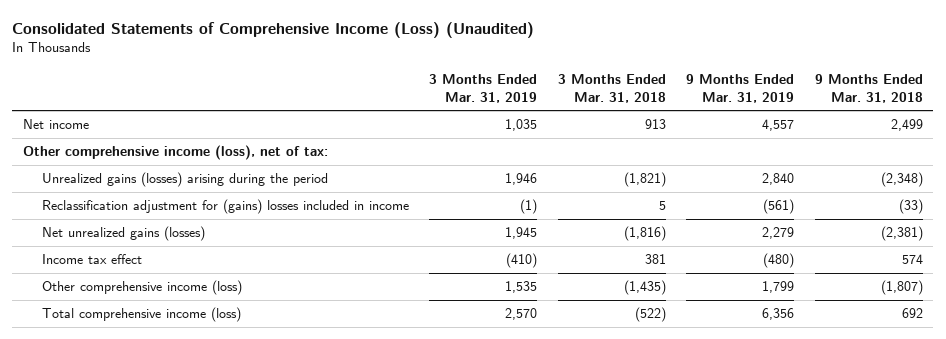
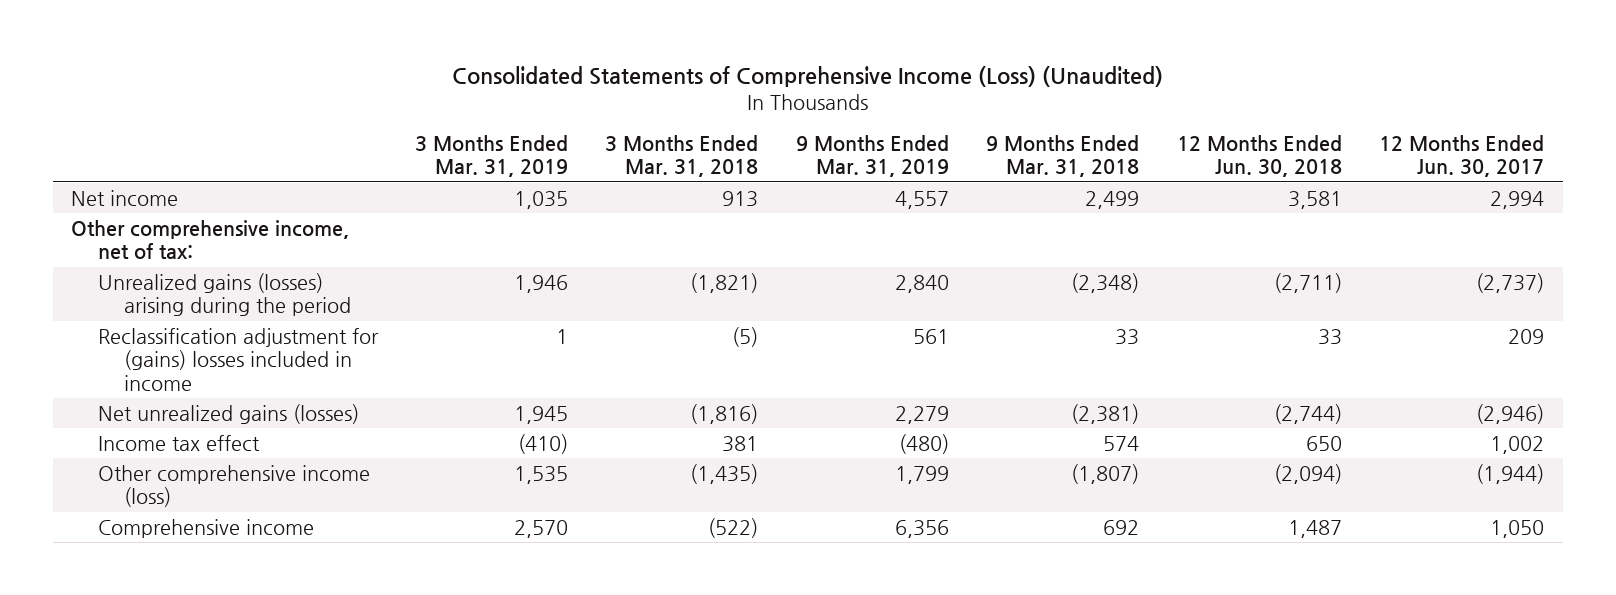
none -> [1176,134,1342,178] 12 Months Ended Jun. 30, 2018
none -> [1379,134,1545,178] 12 Months Ended Jun. 30, 2017
[22,145,328,161] Other comprehensive income (loss), net of tax: -> [71,219,350,260] Other comprehensive income, net of tax:
[520,199,538,215] (1) -> [555,328,568,344] 1
[658,201,666,211] 5 -> [732,326,759,347] (5)
[763,199,795,215] (561) -> [912,328,949,344] 561
[899,199,924,215] (33) -> [1115,328,1140,345] 33
[41,307,241,323] Total comprehensive income (loss) -> [97,518,314,538] Comprehensive income

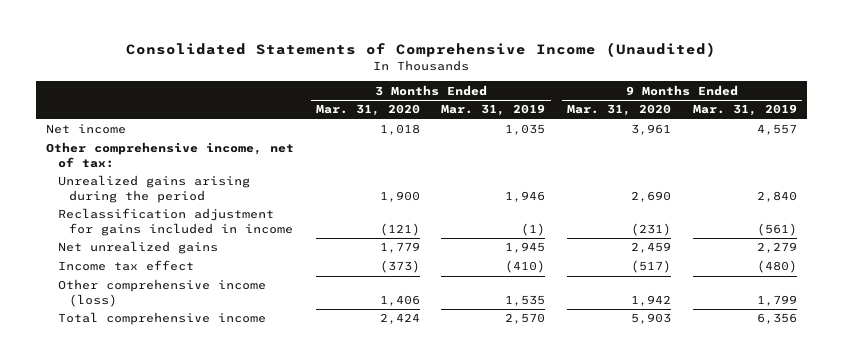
[451,65,1163,87] Consolidated Statements of Comprehensive Income (Loss) (Unaudited) -> [126,41,717,57] Consolidated Statements of Comprehensive Income (Unaudited)
[605,134,759,178] 3 Months Ended Mar. 31, 2018 -> none
[986,134,1140,178] 9 Months Ended Mar. 31, 2018 -> none
[1176,134,1342,178] 12 Months Ended Jun. 30, 2018 -> none
[1379,134,1545,178] 12 Months Ended Jun. 30, 2017 -> none
none -> [315,104,420,117] Mar. 31, 2020
none -> [567,104,672,117] Mar. 31, 2020
[97,272,351,317] Unrealized gains (losses) arising during the period -> [57,175,250,204] Unrealized gains arising during the period
[97,327,379,391] Reclassification adjustment for (gains) losses included in income -> [57,208,294,237] Reclassification adjustment for gains included in income
[555,328,568,344] 1 -> [521,223,546,237] (1)
[912,328,949,344] 561 -> [756,223,797,237] (561)
[97,403,359,424] Net unrealized gains (losses) -> [57,241,218,255] Net unrealized gains
[97,518,314,538] Comprehensive income -> [57,312,266,326] Total comprehensive income

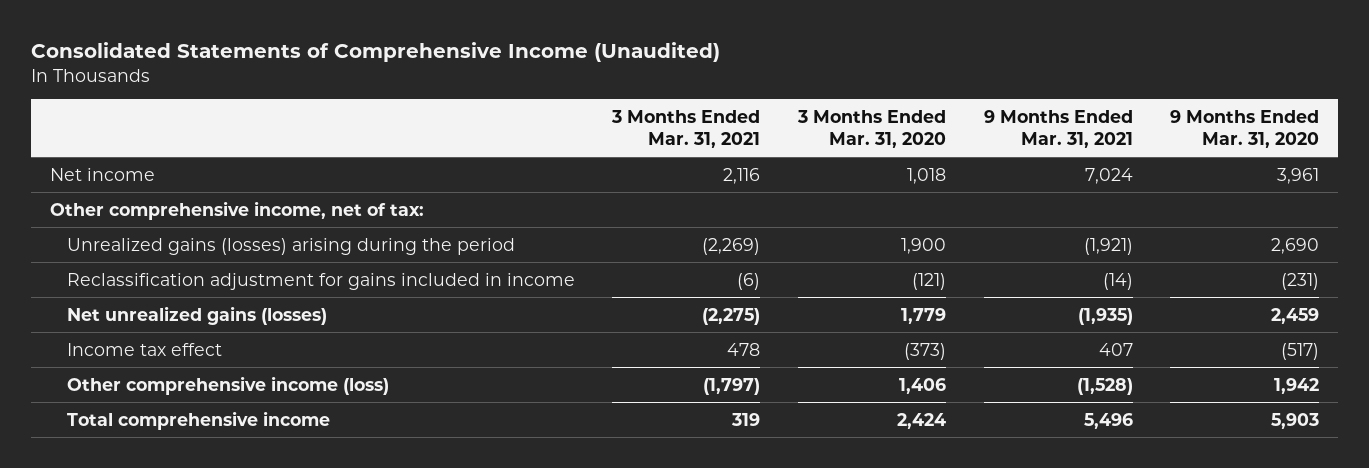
[441,104,546,117] Mar. 31, 2019 -> none
[692,104,797,117] Mar. 31, 2019 -> none
none -> [611,109,761,148] 3 Months Ended Mar. 31, 2021
none -> [983,109,1133,148] 9 Months Ended Mar. 31, 2021
[57,175,250,204] Unrealized gains arising during the period -> [66,237,515,255] Unrealized gains (losses) arising during the period
[57,241,218,255] Net unrealized gains -> [66,305,327,325] Net unrealized gains (losses)

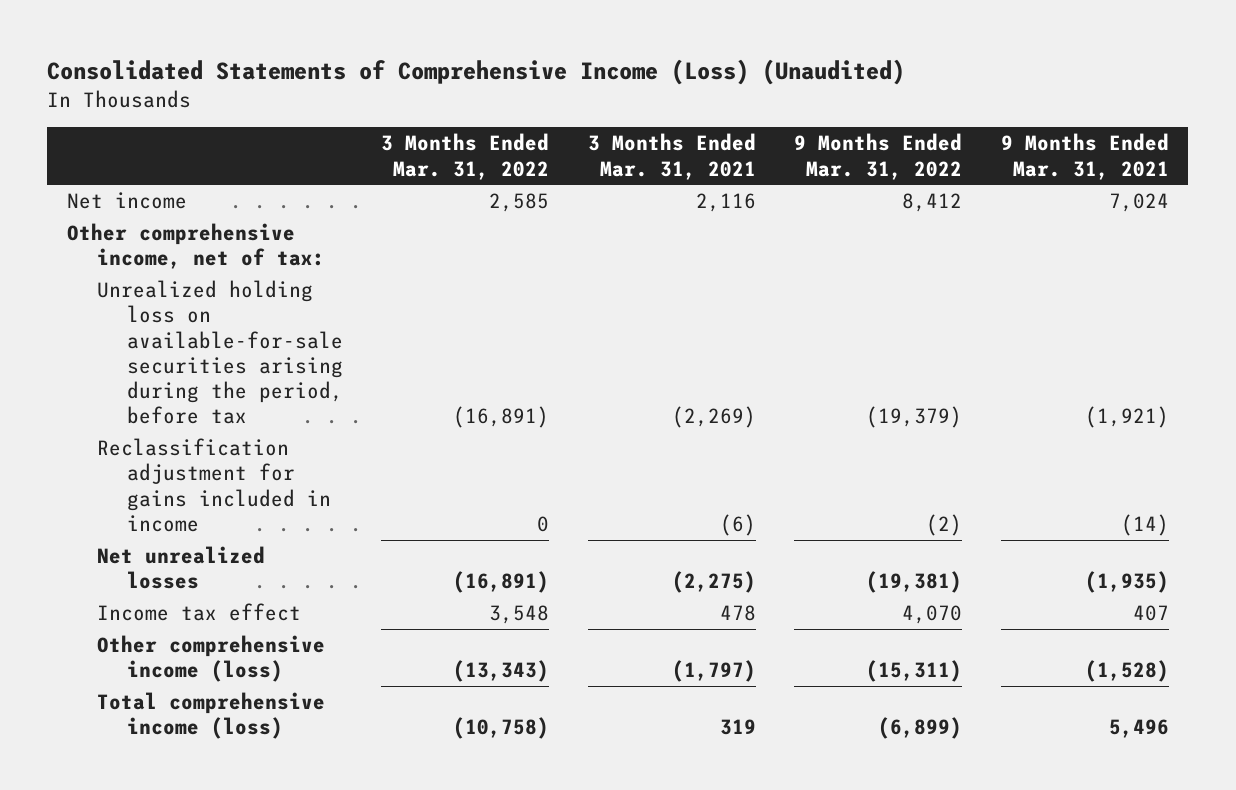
[31,42,721,63] Consolidated Statements of Comprehensive Income (Unaudited) -> [47,59,906,86] Consolidated Statements of Comprehensive Income (Loss) (Unaudited)
[797,109,947,148] 3 Months Ended Mar. 31, 2020 -> none
[1170,109,1320,148] 9 Months Ended Mar. 31, 2020 -> none
none -> [381,133,550,180] 3 Months Ended Mar. 31, 2022
none -> [794,133,963,180] 9 Months Ended Mar. 31, 2022
[66,237,515,255] Unrealized gains (losses) arising during the period -> [96,280,343,425] Unrealized holding loss on available-for-sale securities arising during the period, before tax
[66,305,327,325] Net unrealized gains (losses) -> [96,546,265,590] Net unrealized losses
[66,410,330,430] Total comprehensive income -> [96,692,325,740] Total comprehensive income (loss)

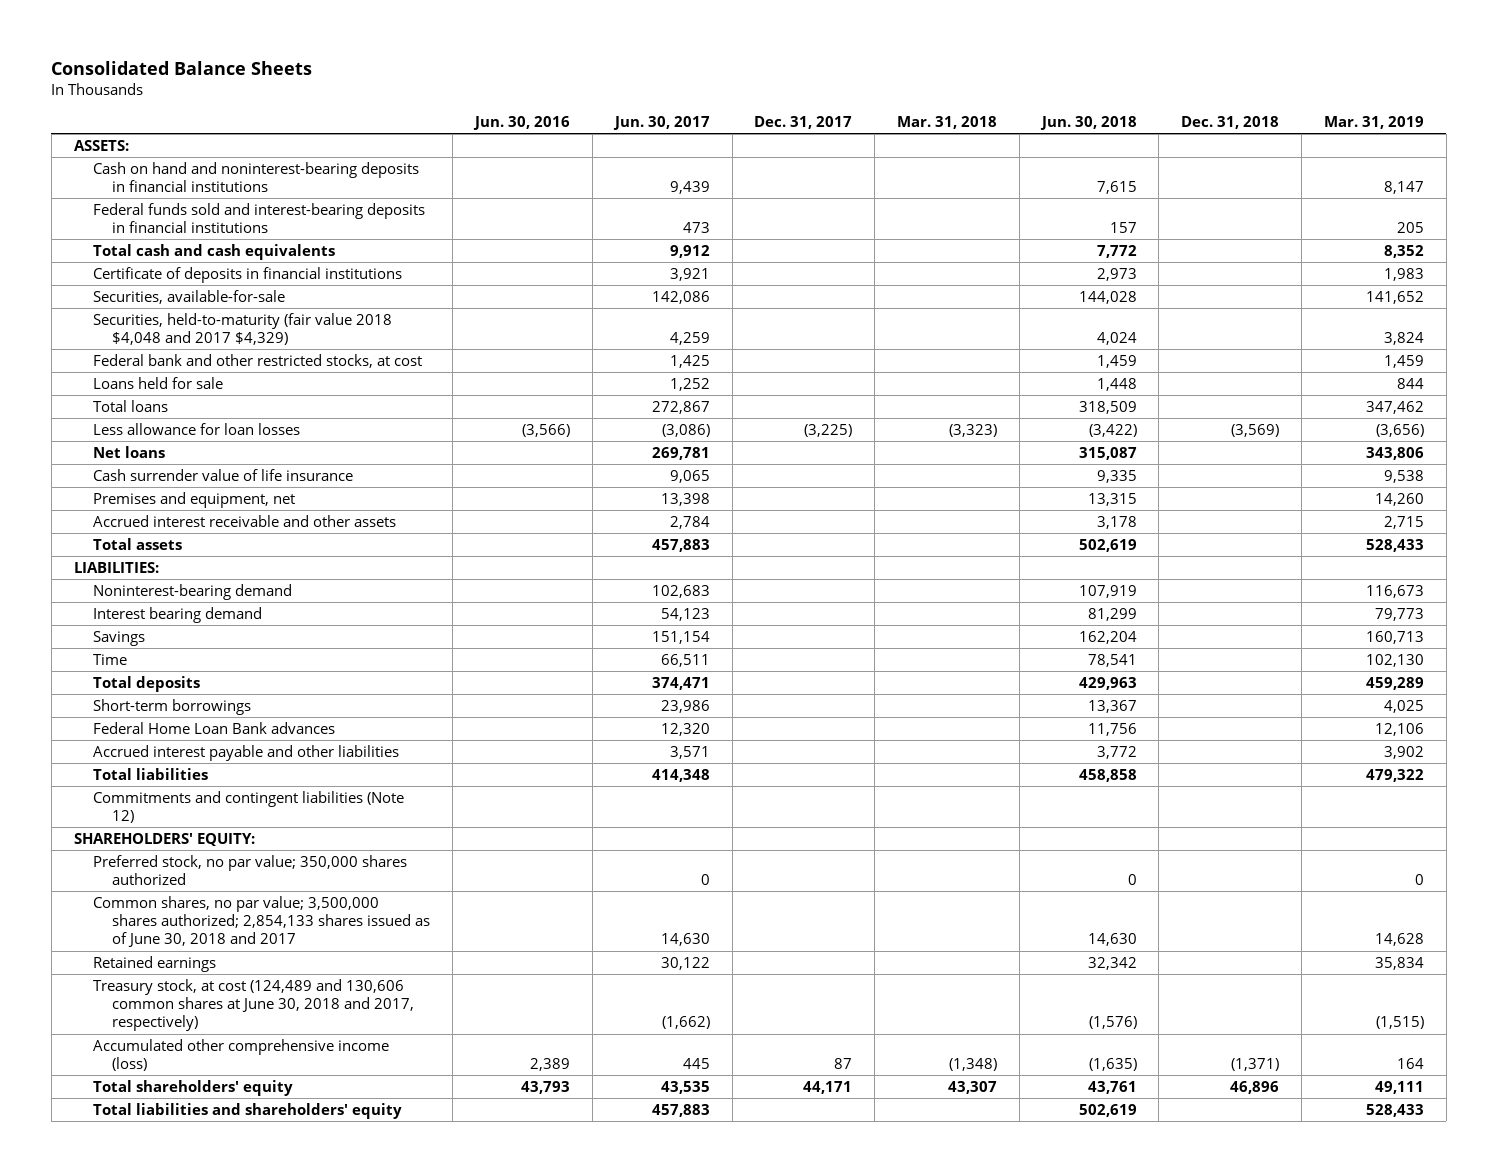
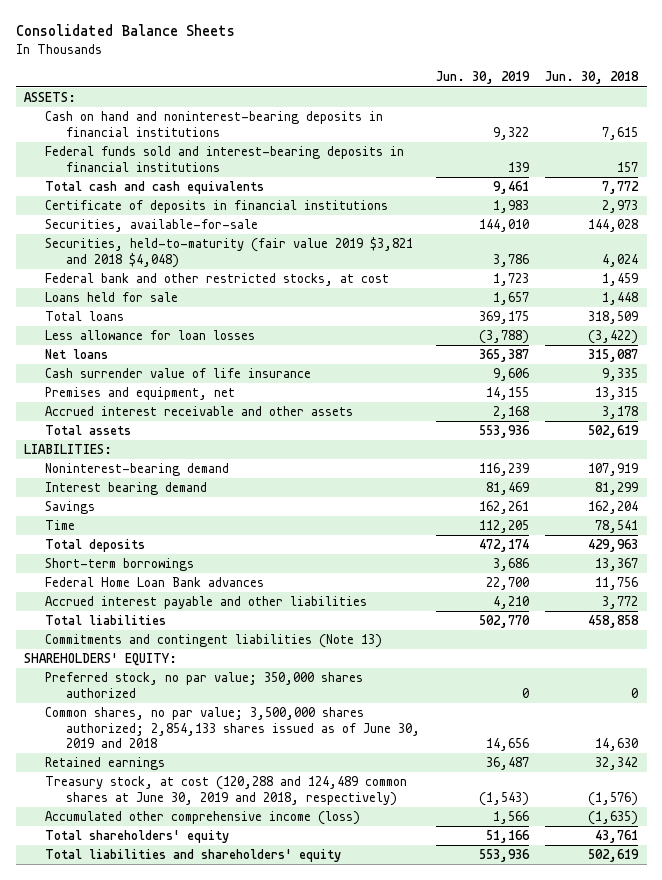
[473,116,571,131] Jun. 30, 2016 -> none
[612,116,710,131] Jun. 30, 2017 -> none
[754,116,853,130] Dec. 31, 2017 -> none
[896,116,997,130] Mar. 31, 2018 -> none
[1181,116,1280,130] Dec. 31, 2018 -> none
[1323,116,1424,130] Mar. 31, 2019 -> none
none -> [436,71,531,85] Jun. 30, 2019
[93,312,393,346] Securities, held-to-maturity (fair value 2018 $4,048 and 2017 $4,329) -> [44,237,413,268] Securities, held-to-maturity (fair value 2019 $3,821 and 2018 $4,048)
[93,790,405,824] Commitments and contingent liabilities (Note 12) -> [44,634,382,649] Commitments and contingent liabilities (Note 13)
[93,895,431,948] Common shares, no par value; 3,500,000 shares authorized; 2,854,133 shares issued as of June 30, 2018 and 2017 -> [44,707,421,748] Common shares, no par value; 3,500,000 shares authorized; 2,854,133 shares issued as of June 30, 2019 and 2018
[93,978,415,1032] Treasury stock, at cost (124,489 and 130,606 common shares at June 30, 2018 and 2017, respectively) -> [44,776,407,806] Treasury stock, at cost (120,288 and 124,489 common shares at June 30, 2019 and 2018, respectively)

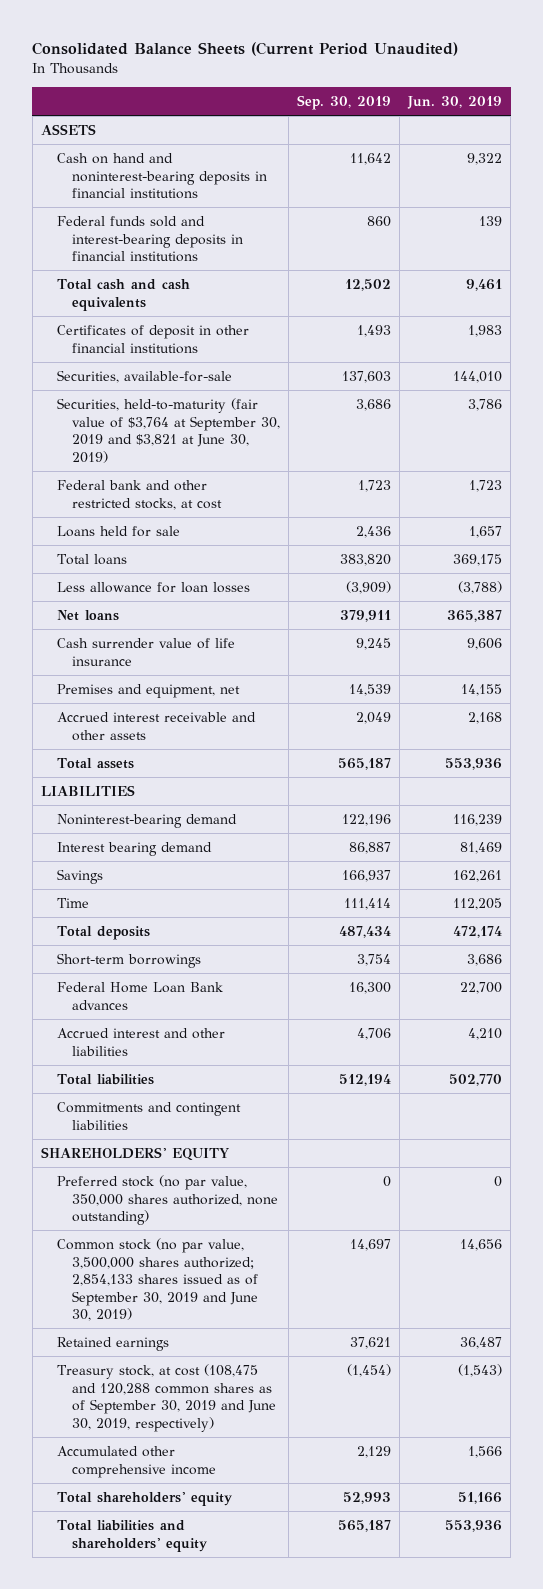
[15,24,235,37] Consolidated Balance Sheets -> [32,42,459,57] Consolidated Balance Sheets (Current Period Unaudited)
[545,71,640,85] Jun. 30, 2018 -> none
none -> [297,95,392,111] Sep. 30, 2019
[23,92,76,103] ASSETS: -> [40,124,96,136] ASSETS
[44,200,388,214] Certificate of deposits in financial institutions -> [56,325,249,354] Certificates of deposit in other financial institutions
[44,237,413,268] Securities, held-to-maturity (fair value 2019 $3,821 and 2018 $4,048) -> [56,398,281,463] Securities, held-to-maturity (fair value of $3,764 at September 30, 2019 and $3,821 at June 30, 2019)
[23,444,112,455] LIABILITIES: -> [40,785,135,797] LIABILITIES
[44,596,367,610] Accrued interest payable and other liabilities -> [56,1028,225,1056] Accrued interest and other liabilities
[44,634,382,649] Commitments and contingent liabilities (Note 13) -> [56,1102,241,1130] Commitments and contingent liabilities
[23,653,177,667] SHAREHOLDERS' EQUITY: -> [40,1147,229,1162] SHAREHOLDERS' EQUITY
[44,672,363,698] Preferred stock, no par value; 350,000 shares authorized -> [56,1175,279,1226] Preferred stock (no par value, 350,000 shares authorized, none outstanding)
[44,707,421,748] Common shares, no par value; 3,500,000 shares authorized; 2,854,133 shares issued as of June 30, 2019 and 2018 -> [56,1238,259,1322] Common stock (no par value, 3,500,000 shares authorized; 2,854,133 shares issued as of September 30, 2019 and June 30, 2019)
[44,776,407,806] Treasury stock, at cost (120,288 and 124,489 common shares at June 30, 2019 and 2018, respectively) -> [56,1364,277,1432] Treasury stock, at cost (108,475 and 120,288 common shares as of September 30, 2019 and June 30, 2019, respectively)
[44,811,360,826] Accumulated other comprehensive income (loss) -> [56,1446,217,1478] Accumulated other comprehensive income

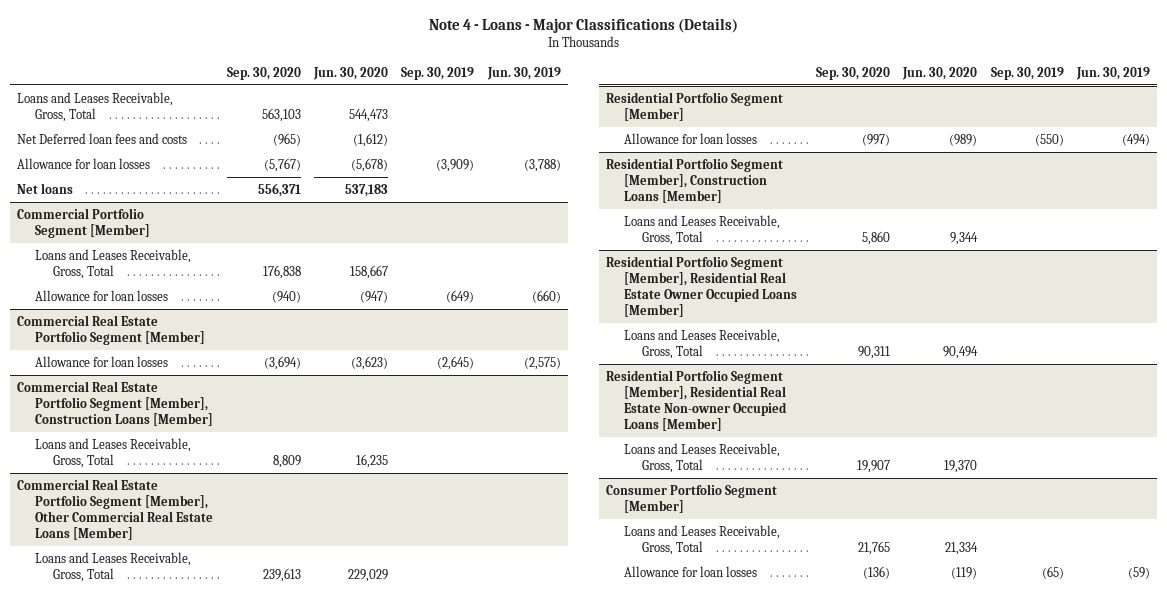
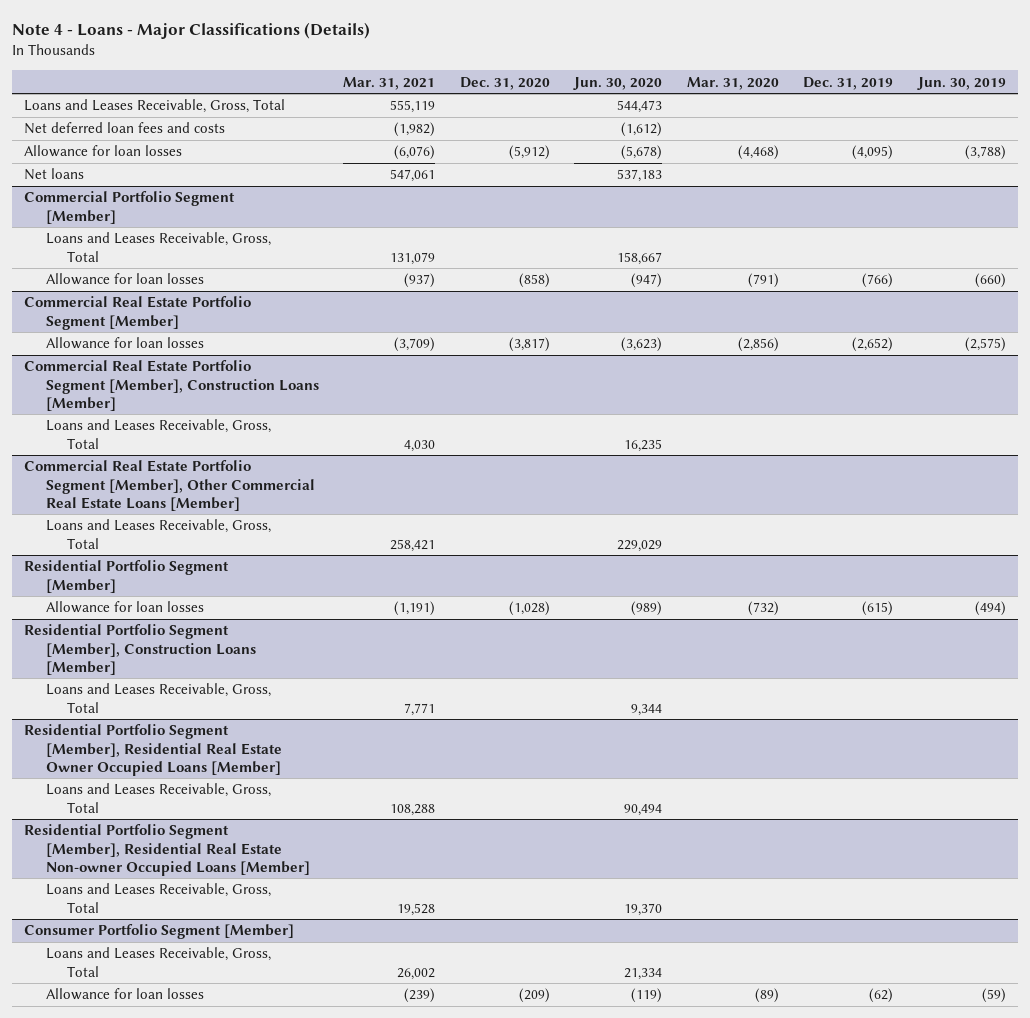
[226,66,301,80] Sep. 30, 2020 -> none
[401,66,475,80] Sep. 30, 2019 -> none
none -> [343,76,436,90] Mar. 31, 2021
none -> [459,76,550,90] Dec. 31, 2020
none -> [686,76,779,90] Mar. 31, 2020
none -> [803,76,894,90] Dec. 31, 2019
[17,132,188,144] Net Deferred loan fees and costs -> [24,122,226,135] Net deferred loan fees and costs

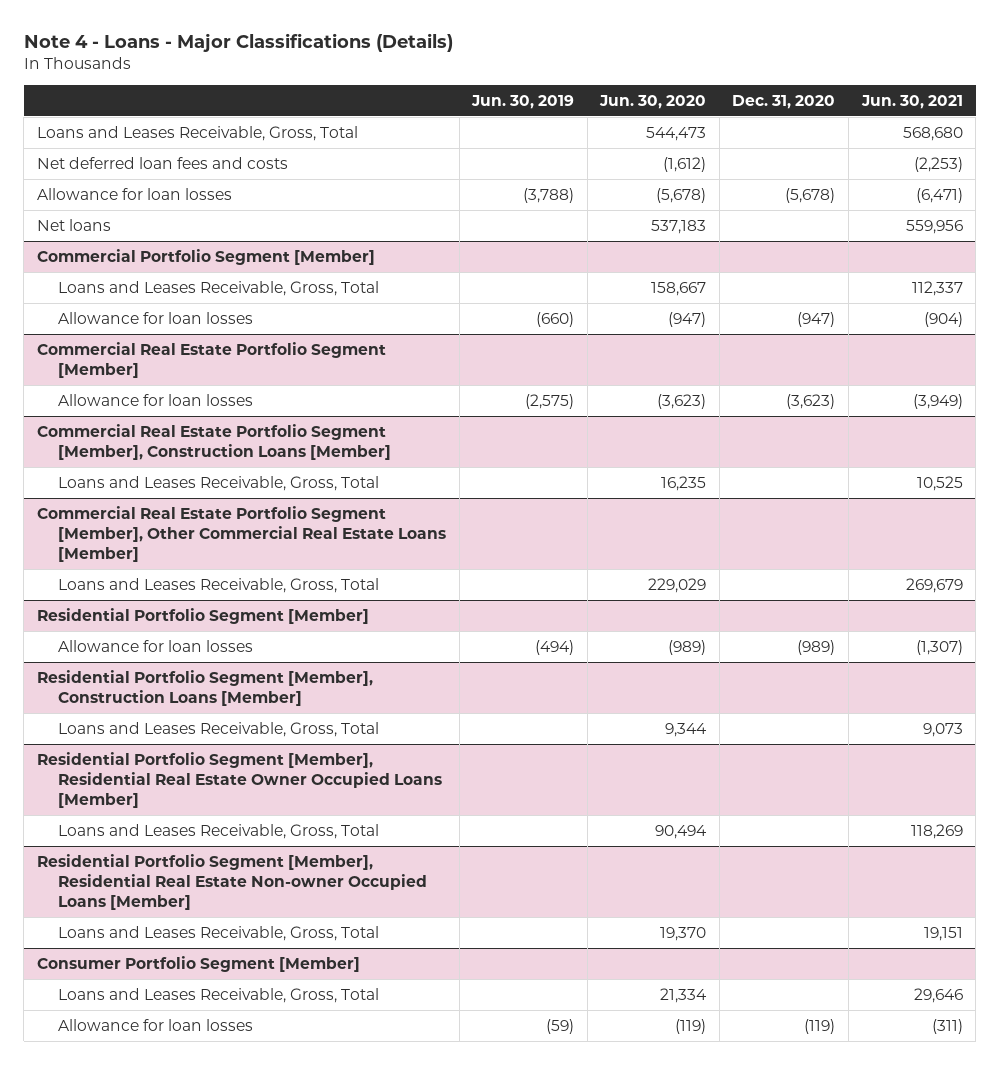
[343,76,436,90] Mar. 31, 2021 -> none
[686,76,779,90] Mar. 31, 2020 -> none
[803,76,894,90] Dec. 31, 2019 -> none
none -> [860,94,963,109] Jun. 30, 2021
[508,145,550,161] (5,912) -> [785,187,836,203] (5,678)
[518,273,550,289] (858) -> [797,311,836,327] (947)
[508,337,550,353] (3,817) -> [786,393,836,409] (3,623)
[508,601,550,617] (1,028) -> [797,639,836,655] (989)
[518,988,550,1004] (209) -> [804,1018,836,1034] (119)

